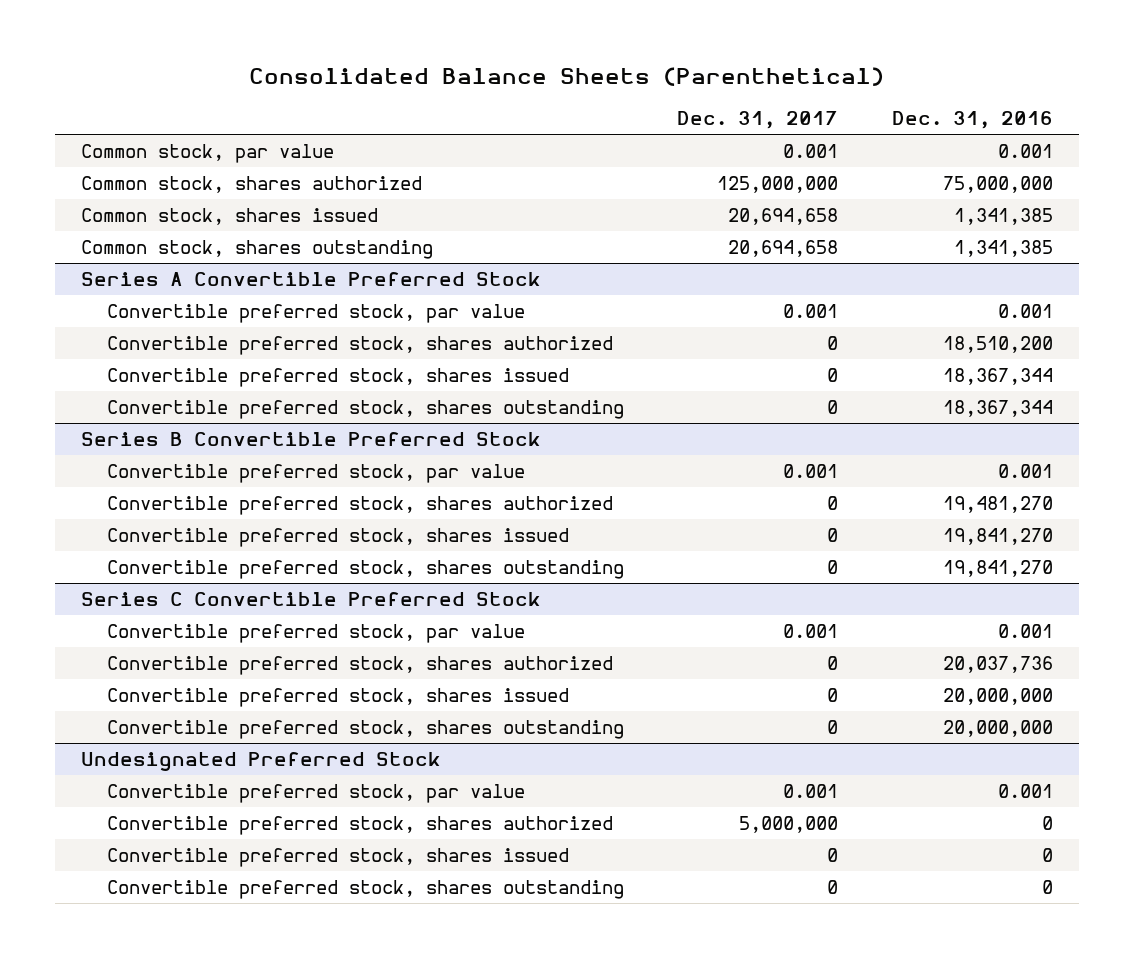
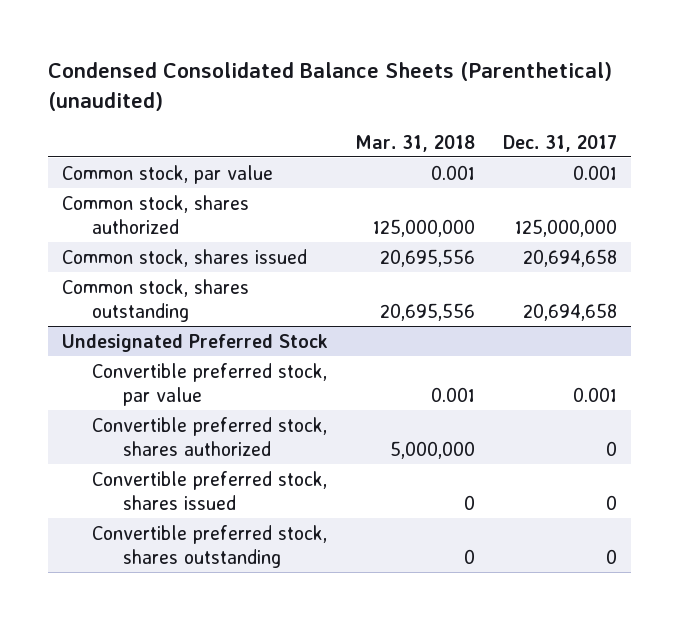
[248,66,884,86] Consolidated Balance Sheets (Parenthetical) -> [47,61,612,111] Condensed Consolidated Balance Sheets (Parenthetical) (unaudited)
[891,111,1053,130] Dec. 31, 2016 -> none
none -> [355,134,476,152] Mar. 31, 2018
[81,272,542,287] Series A Convertible Preferred Stock -> none
[107,304,526,324] Convertible preferred stock, par value -> none
[107,336,614,356] Convertible preferred stock, shares authorized -> none
[107,368,570,388] Convertible preferred stock, shares issued -> none
[107,400,625,420] Convertible preferred stock, shares outstanding -> none
[81,432,542,447] Series B Convertible Preferred Stock -> none
[107,464,526,484] Convertible preferred stock, par value -> none
[107,496,614,516] Convertible preferred stock, shares authorized -> none
[107,528,570,548] Convertible preferred stock, shares issued -> none
[107,560,625,580] Convertible preferred stock, shares outstanding -> none
[81,592,542,607] Series C Convertible Preferred Stock -> none
[107,624,526,644] Convertible preferred stock, par value -> none
[107,656,614,676] Convertible preferred stock, shares authorized -> none
[107,688,570,708] Convertible preferred stock, shares issued -> none
[107,720,625,740] Convertible preferred stock, shares outstanding -> none
[739,816,839,834] 5,000,000 -> [606,440,618,456] 0

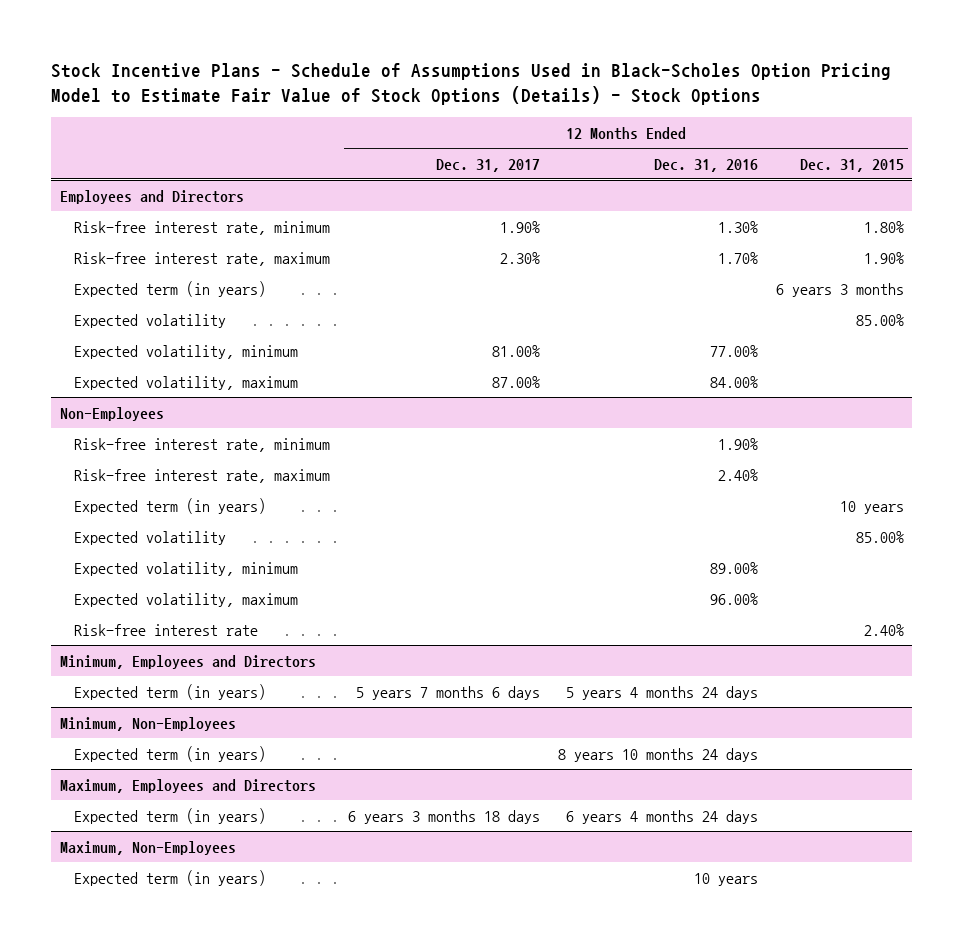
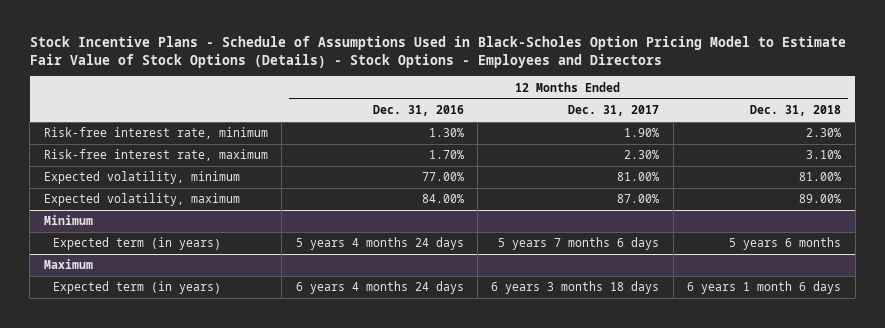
[51,63,892,106] Stock Incentive Plans - Schedule of Assumptions Used in Black-Scholes Option Pricing Model to Estimate Fair Value of Stock Options (Details) - Stock Options -> [29,36,846,69] Stock Incentive Plans - Schedule of Assumptions Used in Black-Scholes Option Pricing Model to Estimate Fair Value of Stock Options (Details) - Stock Options - Employees and Directors
[799,158,904,172] Dec. 31, 2015 -> none
none -> [750,105,842,117] Dec. 31, 2018
[59,189,244,204] Employees and Directors -> none
[74,280,267,297] Expected term (in years) -> none
[74,313,227,328] Expected volatility -> none
[74,437,331,452] Risk-free interest rate, minimum -> none
[74,468,331,483] Risk-free interest rate, maximum -> none
[74,497,267,514] Expected term (in years) -> none
[74,530,227,545] Expected volatility -> none
[74,561,299,576] Expected volatility, minimum -> none
[74,592,299,607] Expected volatility, maximum -> none
[74,623,259,636] Risk-free interest rate -> none
[59,654,316,669] Minimum, Employees and Directors -> none
[59,406,164,421] Non-Employees -> [43,215,93,226] Minimum
[59,716,236,731] Minimum, Non-Employees -> none
[74,745,267,762] Expected term (in years) -> none
[59,778,316,793] Maximum, Employees and Directors -> none
none -> [43,259,93,270] Maximum
[59,840,236,855] Maximum, Non-Employees -> none
[74,869,267,886] Expected term (in years) -> none

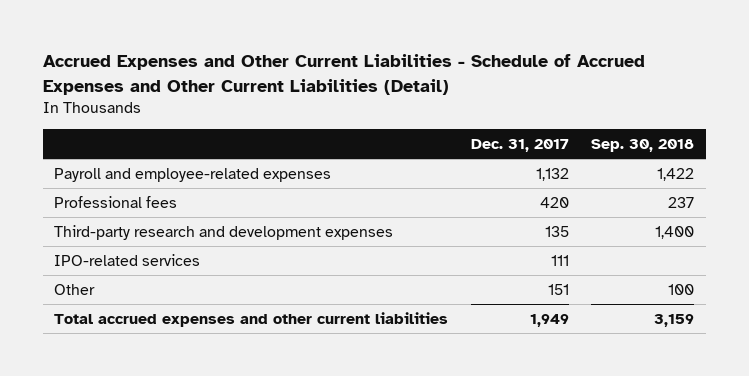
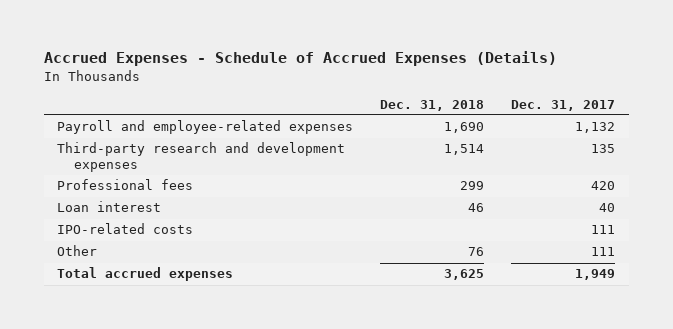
[42,54,645,95] Accrued Expenses and Other Current Liabilities - Schedule of Accrued Expenses and Other Current Liabilities (Detail) -> [43,51,557,67] Accrued Expenses - Schedule of Accrued Expenses (Details)
[591,138,695,152] Sep. 30, 2018 -> none
none -> [380,99,485,111] Dec. 31, 2018
[54,196,178,209] Professional fees -> [57,179,194,191] Professional fees
none -> [57,201,162,213] Loan interest
[54,254,201,267] IPO-related services -> [57,223,194,235] IPO-related costs
[547,284,569,296] 151 -> [591,247,616,257] 111
[54,312,449,328] Total accrued expenses and other current liabilities -> [57,267,234,282] Total accrued expenses

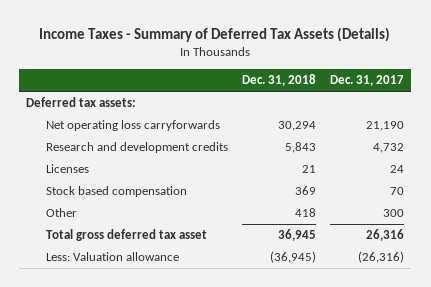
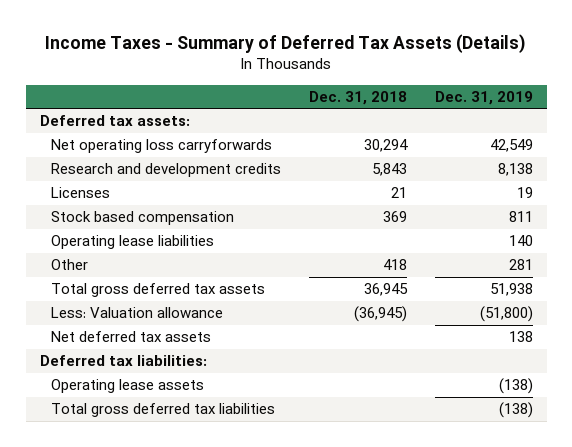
[330,75,405,87] Dec. 31, 2017 -> none
none -> [434,90,533,105] Dec. 31, 2019
none -> [51,235,215,250] Operating lease liabilities
[46,229,208,242] Total gross deferred tax asset -> [51,283,266,298] Total gross deferred tax assets
none -> [51,331,212,343] Net deferred tax assets
none -> [39,355,207,367] Deferred tax liabilities:
none -> [51,379,205,394] Operating lease assets
none -> [51,403,276,418] Total gross deferred tax liabilities

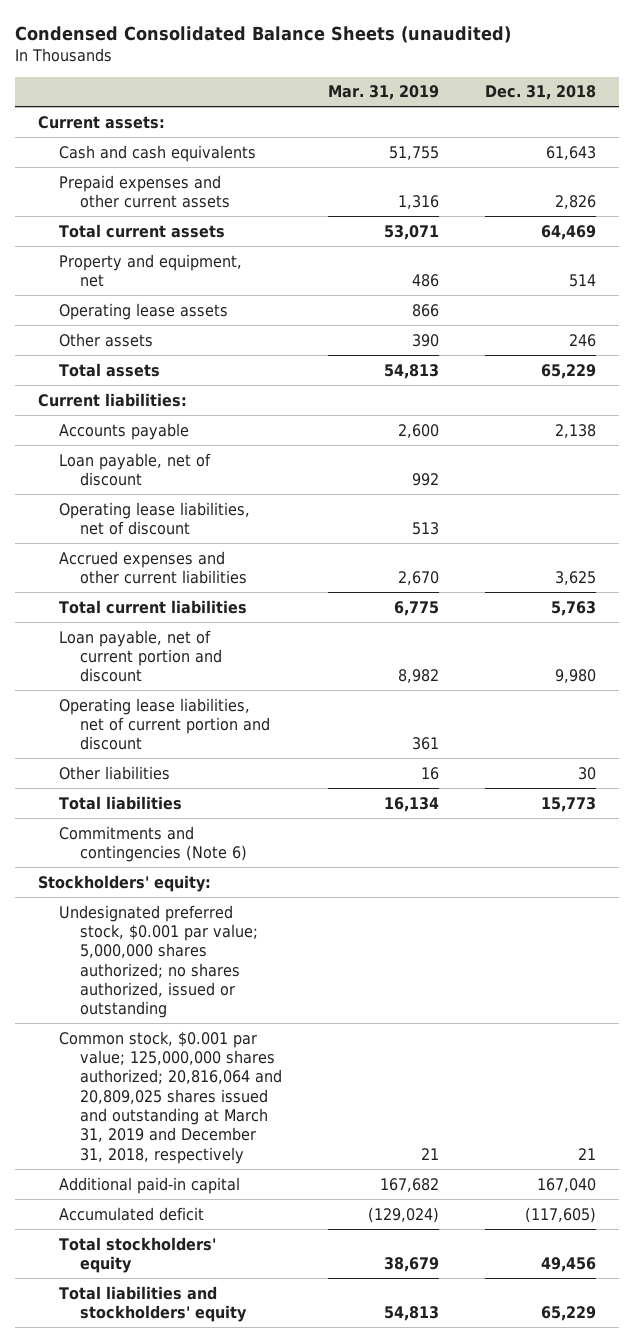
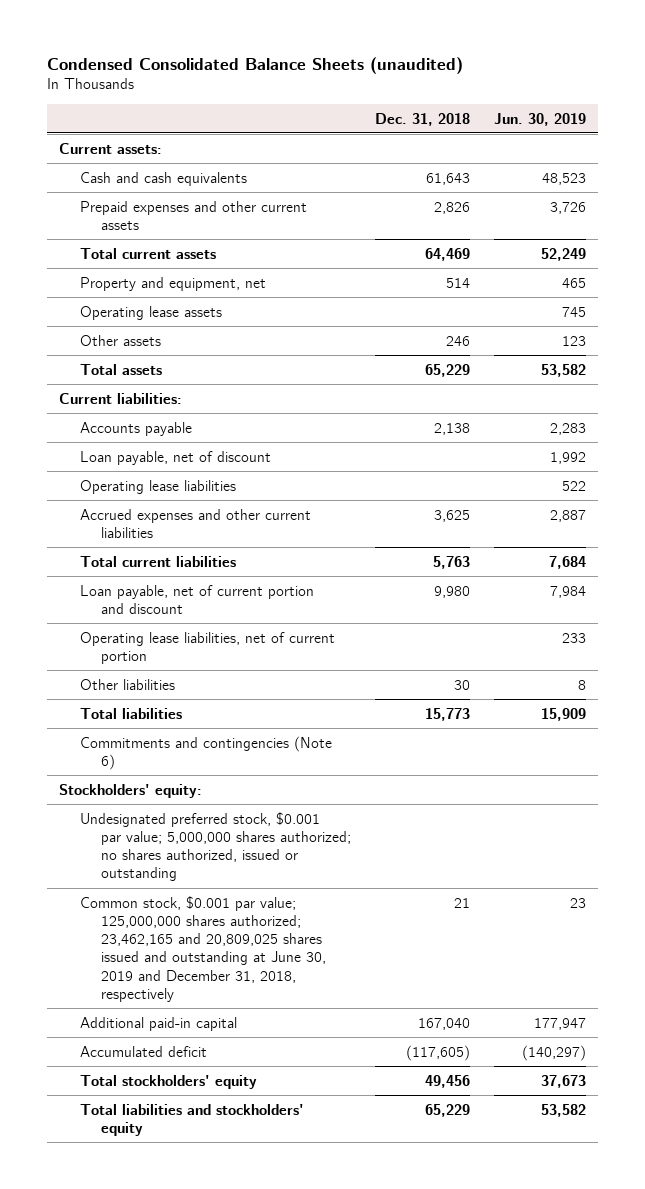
[327,85,439,101] Mar. 31, 2019 -> none
none -> [494,112,587,126] Jun. 30, 2019
[59,501,251,535] Operating lease liabilities, net of discount -> [80,479,237,494] Operating lease liabilities
[59,697,270,751] Operating lease liabilities, net of current portion and discount -> [80,631,336,664] Operating lease liabilities, net of current portion
[59,1030,282,1164] Common stock, $0.001 par value; 125,000,000 shares authorized; 20,816,064 and 20,809,025 shares issued and outstanding at March 31, 2019 and December 31, 2018, respectively -> [80,895,327,1002] Common stock, $0.001 par value; 125,000,000 shares authorized; 23,462,165 and 20,809,025 shares issued and outstanding at June 30, 2019 and December 31, 2018, respectively

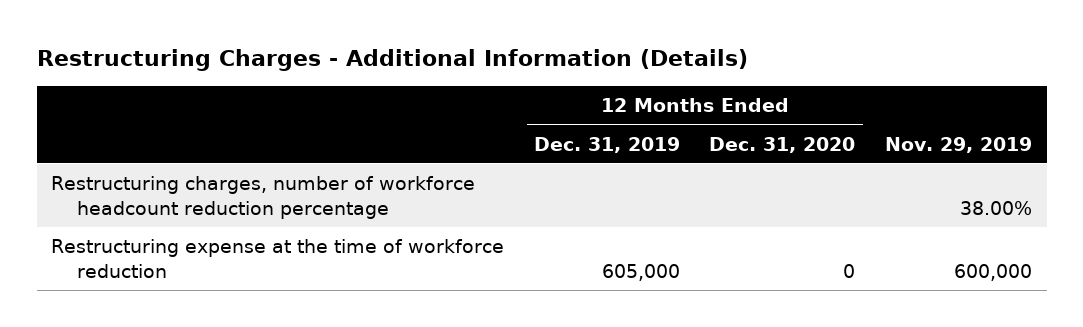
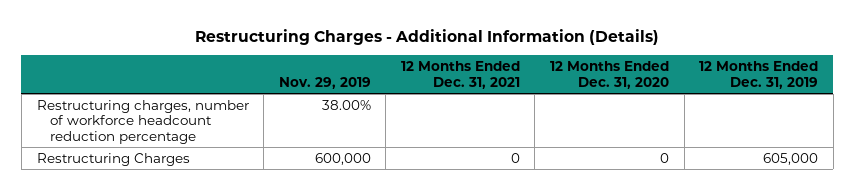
none -> [400,61,520,89] 12 Months Ended Dec. 31, 2021
[51,239,505,279] Restructuring expense at the time of workforce reduction -> [36,152,190,166] Restructuring Charges

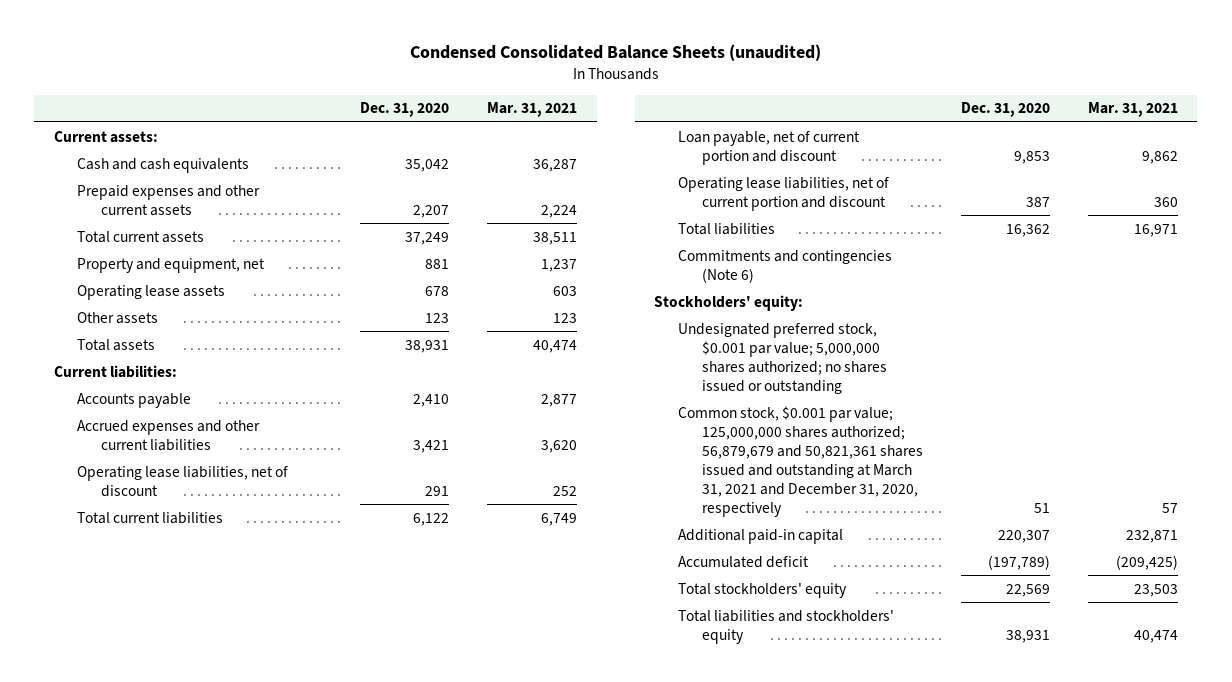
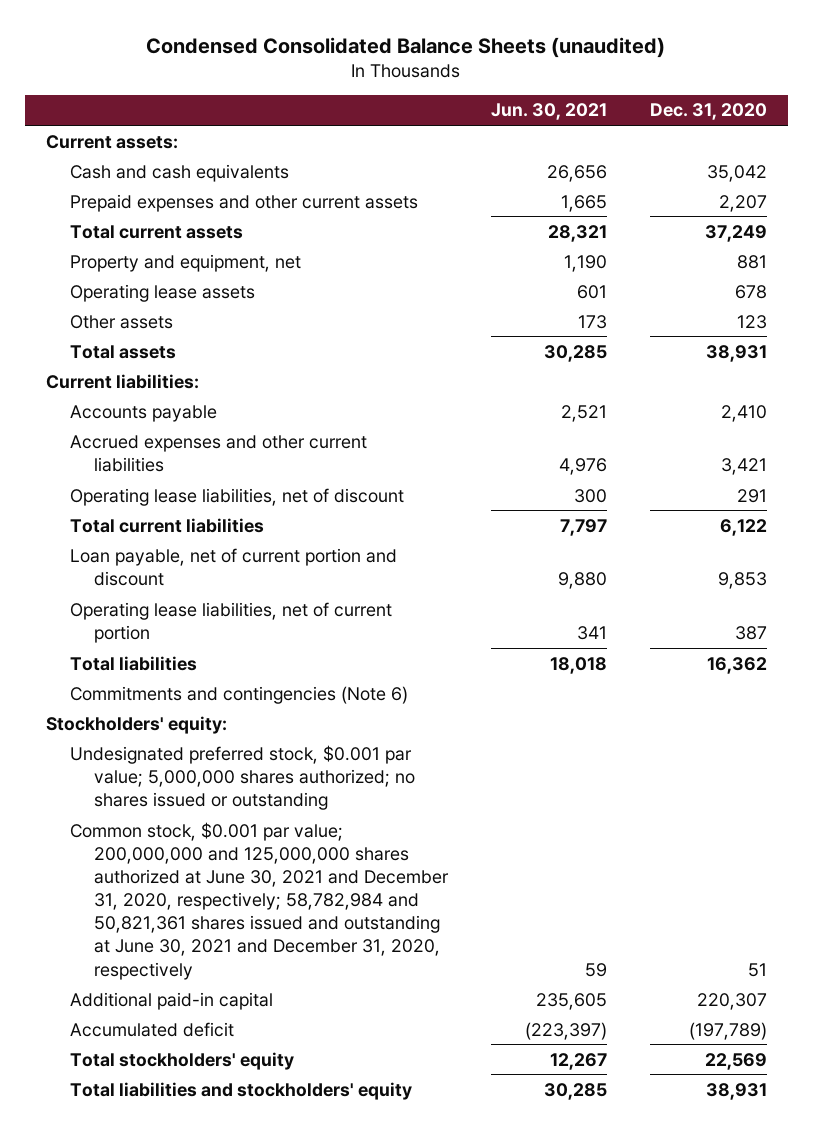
[487,102,578,118] Mar. 31, 2021 -> none
none -> [490,103,607,121] Jun. 30, 2021
[677,176,889,211] Operating lease liabilities, net of current portion and discount -> [70,601,393,643] Operating lease liabilities, net of current portion
[677,405,923,517] Common stock, $0.001 par value; 125,000,000 shares authorized; 56,879,679 and 50,821,361 shares issued and outstanding at March 31, 2021 and December 31, 2020, respectively -> [70,821,450,980] Common stock, $0.001 par value; 200,000,000 and 125,000,000 shares authorized at June 30, 2021 and December 31, 2020, respectively; 58,782,984 and 50,821,361 shares issued and outstanding at June 30, 2021 and December 31, 2020, respectively

